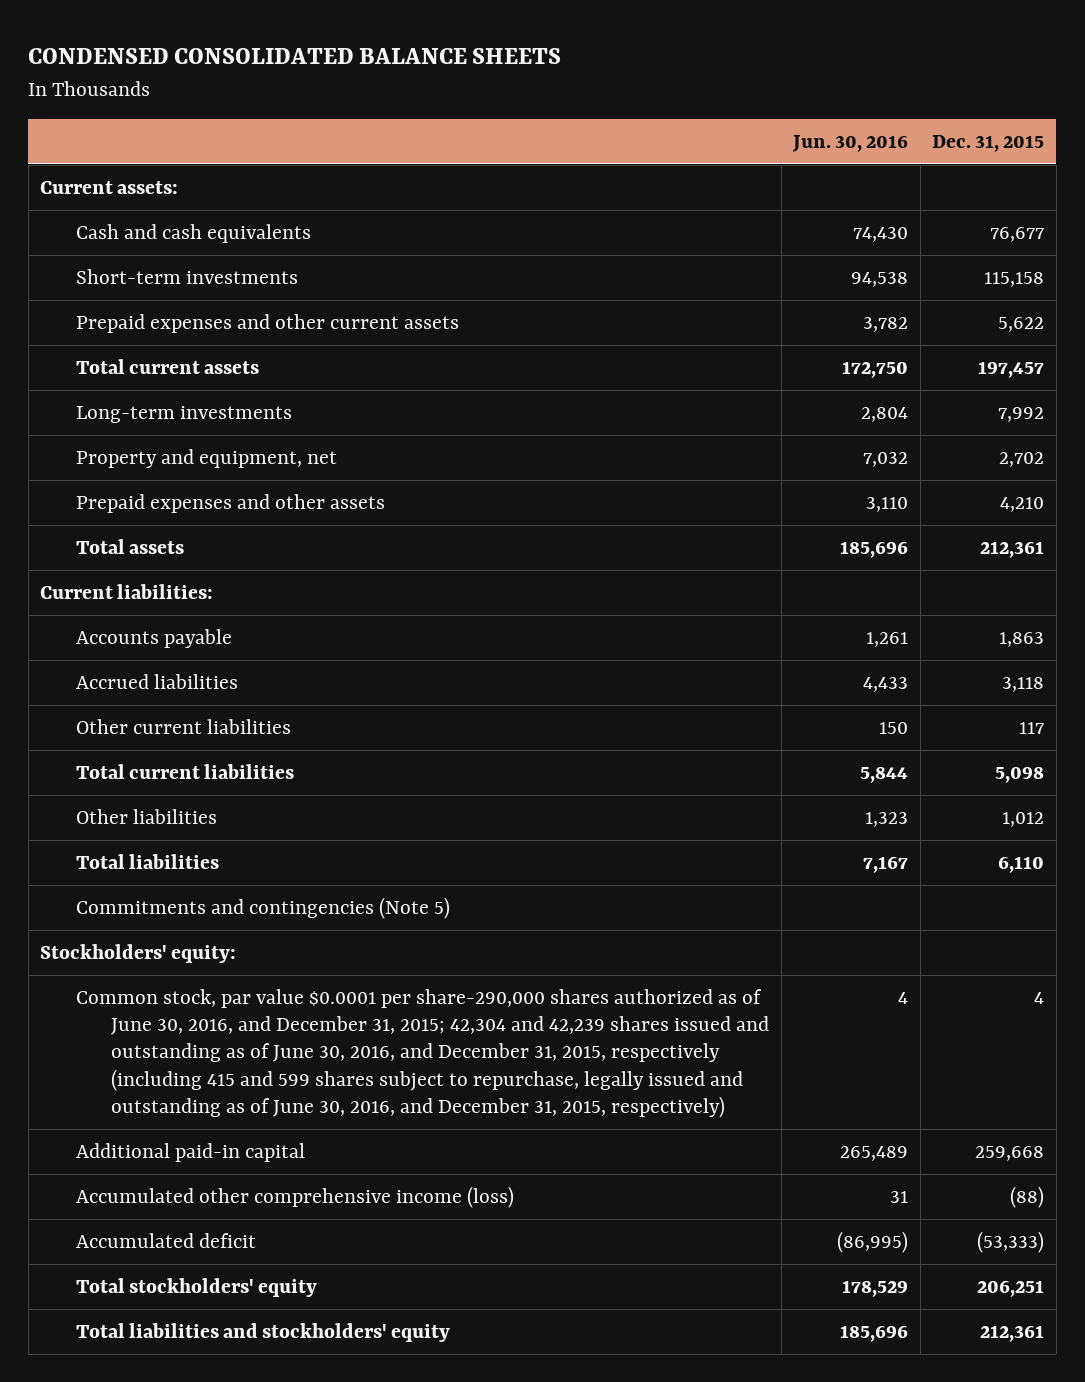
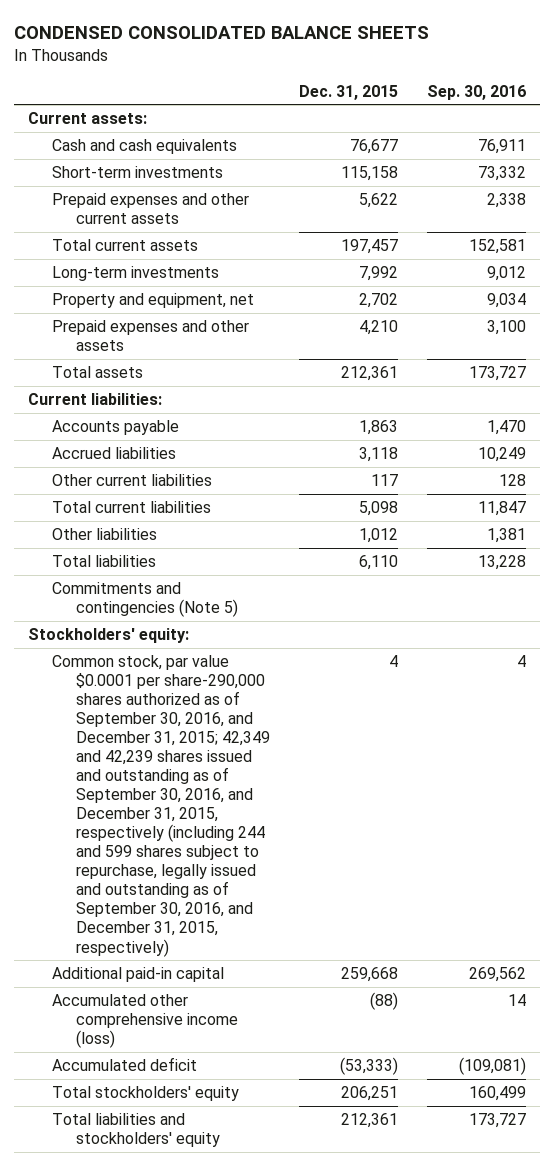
[792,135,909,153] Jun. 30, 2016 -> none
none -> [426,84,526,100] Sep. 30, 2016
[75,989,770,1118] Common stock, par value $0.0001 per share-290,000 shares authorized as of June 30, 2016, and December 31, 2015; 42,304 and 42,239 shares issued and outstanding as of June 30, 2016, and December 31, 2015, respectively (including 415 and 599 shares subject to repurchase, legally issued and outstanding as of June 30, 2016, and December 31, 2015, respectively) -> [52,655,270,957] Common stock, par value $0.0001 per share-290,000 shares authorized as of September 30, 2016, and December 31, 2015; 42,349 and 42,239 shares issued and outstanding as of September 30, 2016, and December 31, 2015, respectively (including 244 and 599 shares subject to repurchase, legally issued and outstanding as of September 30, 2016, and December 31, 2015, respectively)

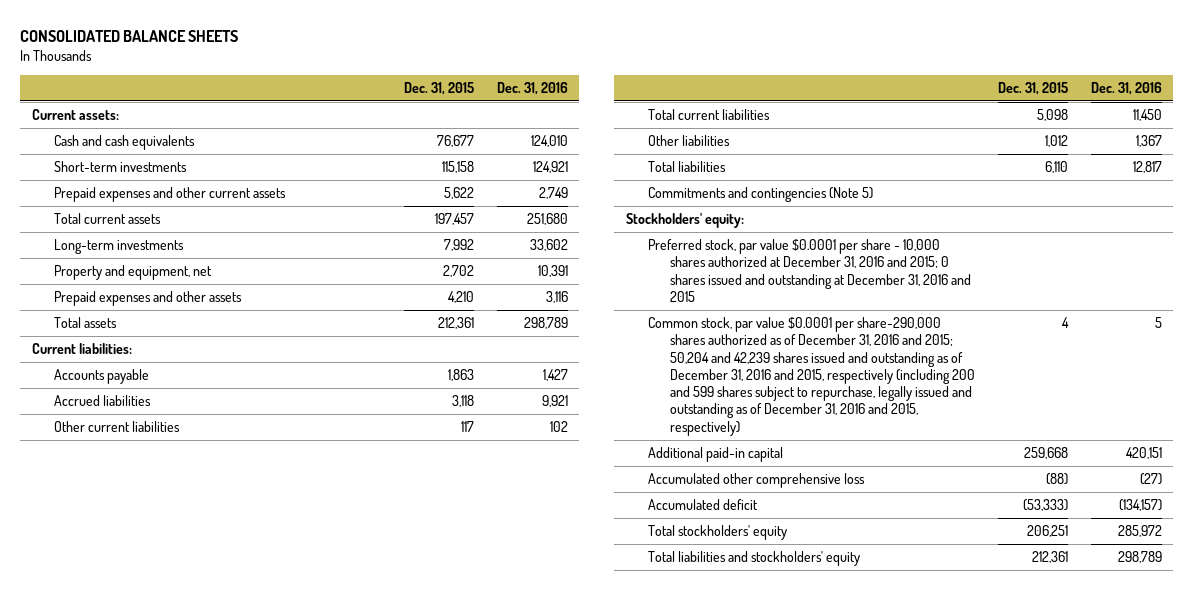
[13,26,429,40] CONDENSED CONSOLIDATED BALANCE SHEETS -> [20,29,239,42] CONSOLIDATED BALANCE SHEETS
[426,84,526,100] Sep. 30, 2016 -> none
none -> [496,82,568,96] Dec. 31, 2016
none -> [647,239,972,302] Preferred stock, par value $0.0001 per share - 10,000 shares authorized at December 31, 2016 and 2015; 0 shares issued and outstanding at December 31, 2016 and 2015
[52,655,270,957] Common stock, par value $0.0001 per share-290,000 shares authorized as of September 30, 2016, and December 31, 2015; 42,349 and 42,239 shares issued and outstanding as of September 30, 2016, and December 31, 2015, respectively (including 244 and 599 shares subject to repurchase, legally issued and outstanding as of September 30, 2016, and December 31, 2015, respectively) -> [647,317,976,436] Common stock, par value $0.0001 per share-290,000 shares authorized as of December 31, 2016 and 2015; 50,204 and 42,239 shares issued and outstanding as of December 31, 2016 and 2015, respectively (including 200 and 599 shares subject to repurchase, legally issued and outstanding as of December 31, 2016 and 2015, respectively)
[52,994,238,1049] Accumulated other comprehensive income (loss) -> [647,473,865,489] Accumulated other comprehensive loss

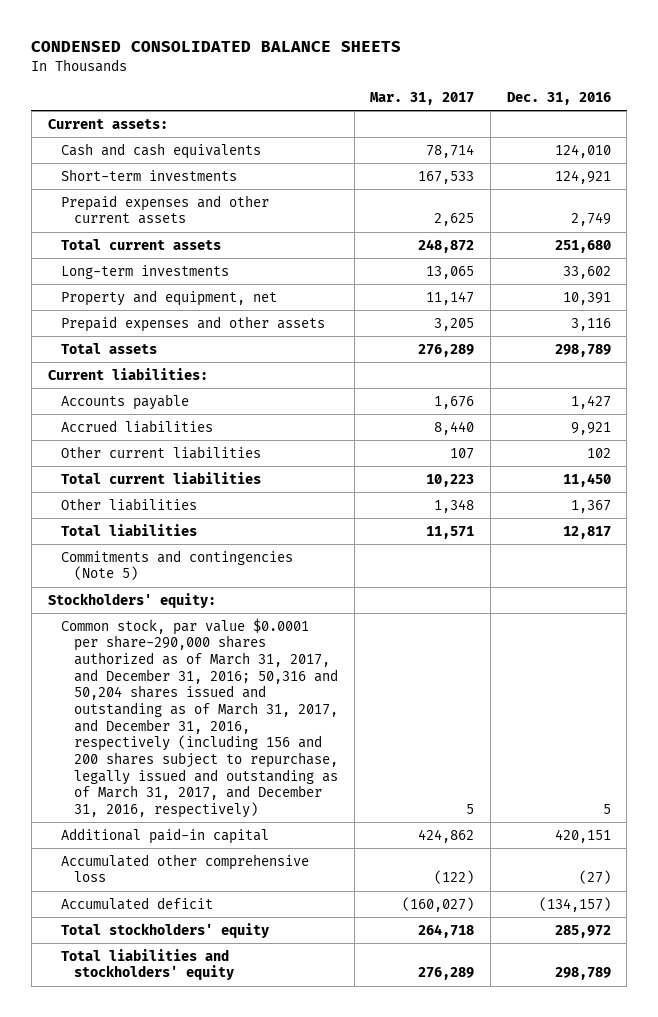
[20,29,239,42] CONSOLIDATED BALANCE SHEETS -> [31,41,402,53] CONDENSED CONSOLIDATED BALANCE SHEETS
[404,82,475,96] Dec. 31, 2015 -> none
none -> [370,92,475,106] Mar. 31, 2017
[647,239,972,302] Preferred stock, par value $0.0001 per share - 10,000 shares authorized at December 31, 2016 and 2015; 0 shares issued and outstanding at December 31, 2016 and 2015 -> none
[647,317,976,436] Common stock, par value $0.0001 per share-290,000 shares authorized as of December 31, 2016 and 2015; 50,204 and 42,239 shares issued and outstanding as of December 31, 2016 and 2015, respectively (including 200 and 599 shares subject to repurchase, legally issued and outstanding as of December 31, 2016 and 2015, respectively) -> [60,617,338,818] Common stock, par value $0.0001 per share-290,000 shares authorized as of March 31, 2017, and December 31, 2016; 50,316 and 50,204 shares issued and outstanding as of March 31, 2017, and December 31, 2016, respectively (including 156 and 200 shares subject to repurchase, legally issued and outstanding as of March 31, 2017, and December 31, 2016, respectively)

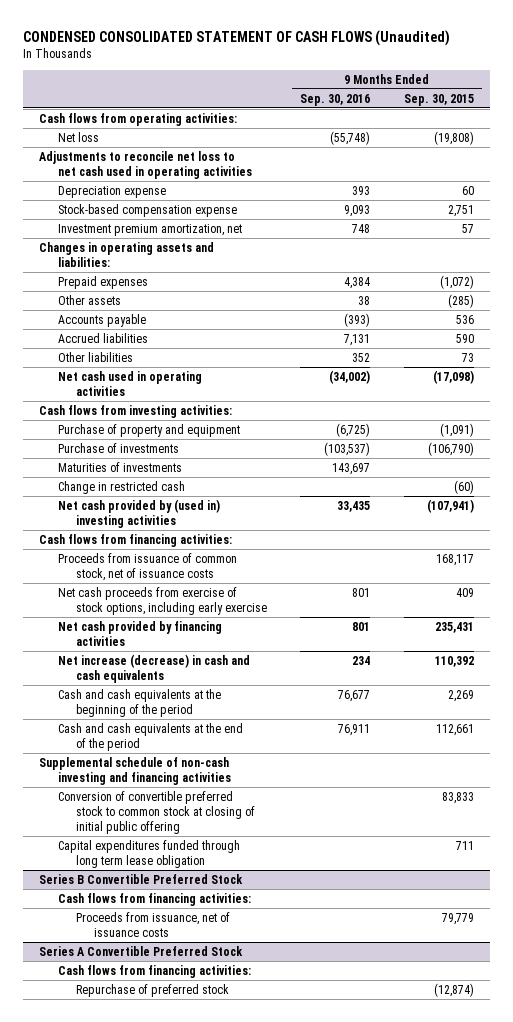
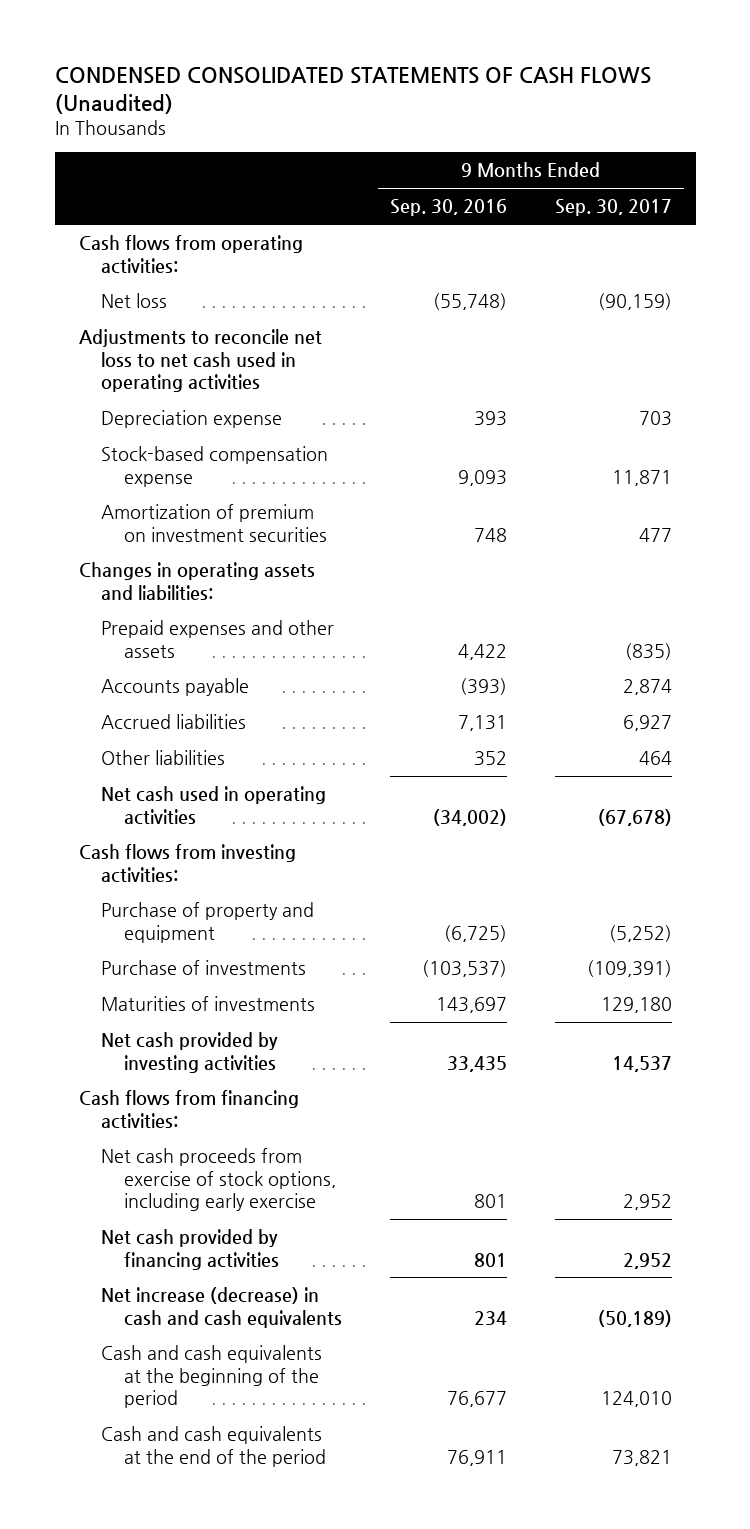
[22,29,450,46] CONDENSED CONSOLIDATED STATEMENT OF CASH FLOWS (Unaudited) -> [54,67,651,115] CONDENSED CONSOLIDATED STATEMENTS OF CASH FLOWS (Unaudited)
[403,93,474,106] Sep. 30, 2015 -> none
none -> [554,199,672,217] Sep. 30, 2017
[57,223,242,236] Investment premium amortization, net -> [101,504,327,542] Amortization of premium on investment securities
[57,275,148,289] Prepaid expenses -> none
[57,294,121,305] Other assets -> none
none -> [101,620,335,658] Prepaid expenses and other assets
[57,480,185,494] Change in restricted cash -> none
[57,498,220,528] Net cash provided by (used in) investing activities -> [101,1032,279,1073] Net cash provided by investing activities
[57,552,237,581] Proceeds from issuance of common stock, net of issuance costs -> none
[39,756,231,785] Supplemental schedule of non-cash investing and financing activities -> none
[57,790,256,835] Conversion of convertible preferred stock to common stock at closing of initial public offering -> none
[57,839,240,868] Capital expenditures funded through long term lease obligation -> none
[39,873,244,884] Series B Convertible Preferred Stock -> none
[57,892,251,906] Cash flows from financing activities: -> none
[76,911,231,937] Proceeds from issuance, net of issuance costs -> none
[39,945,244,956] Series A Convertible Preferred Stock -> none
[57,964,251,978] Cash flows from financing activities: -> none
[76,983,230,997] Repurchase of preferred stock -> none

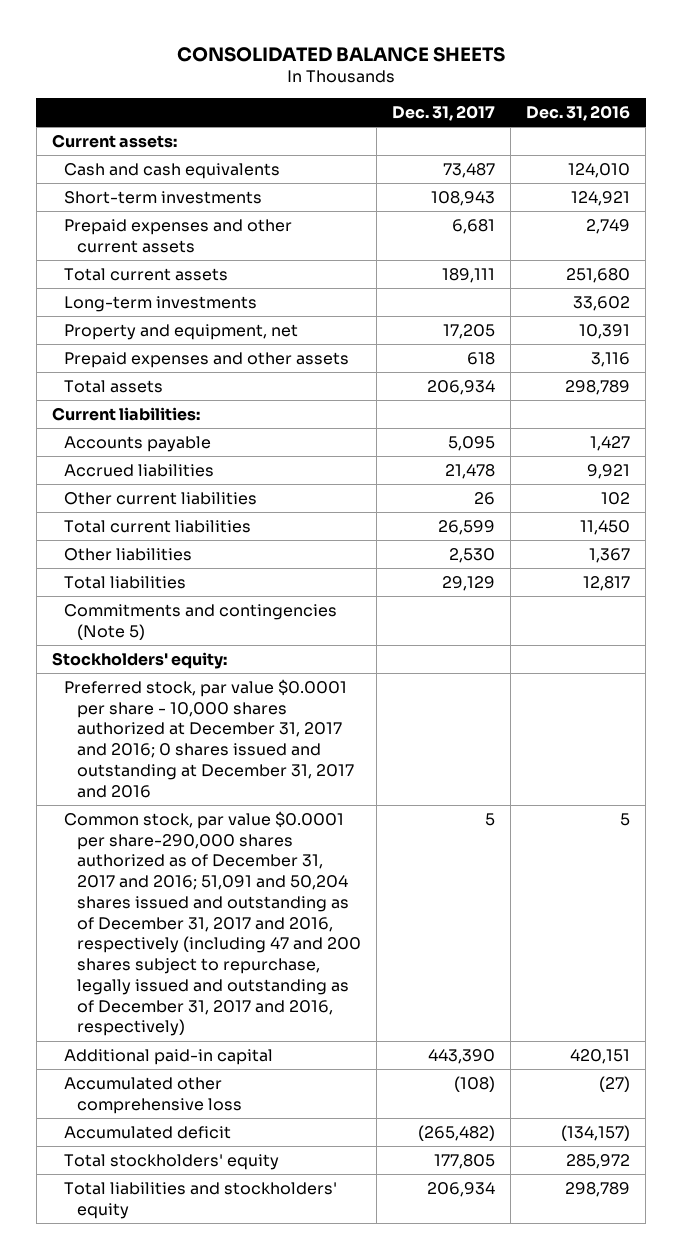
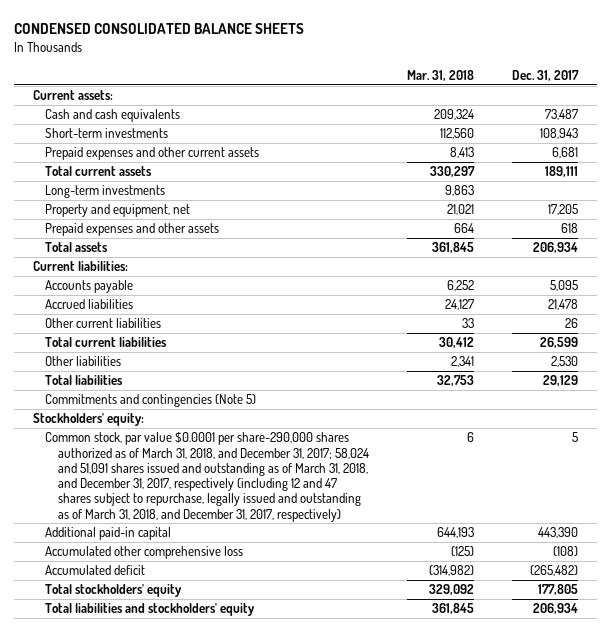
[176,46,505,62] CONSOLIDATED BALANCE SHEETS -> [14,23,305,35] CONDENSED CONSOLIDATED BALANCE SHEETS
[526,105,631,122] Dec. 31, 2016 -> none
none -> [406,69,474,81] Mar. 31, 2018
[64,678,355,798] Preferred stock, par value $0.0001 per share - 10,000 shares authorized at December 31, 2017 and 2016; 0 shares issued and outstanding at December 31, 2017 and 2016 -> none
[64,810,362,1037] Common stock, par value $0.0001 per share-290,000 shares authorized as of December 31, 2017 and 2016; 51,091 and 50,204 shares issued and outstanding as of December 31, 2017 and 2016, respectively (including 47 and 200 shares subject to repurchase, legally issued and outstanding as of December 31, 2017 and 2016, respectively) -> [45,432,369,522] Common stock, par value $0.0001 per share-290,000 shares authorized as of March 31, 2018, and December 31, 2017; 58,024 and 51,091 shares issued and outstanding as of March 31, 2018, and December 31, 2017, respectively (including 12 and 47 shares subject to repurchase, legally issued and outstanding as of March 31, 2018, and December 31, 2017, respectively)

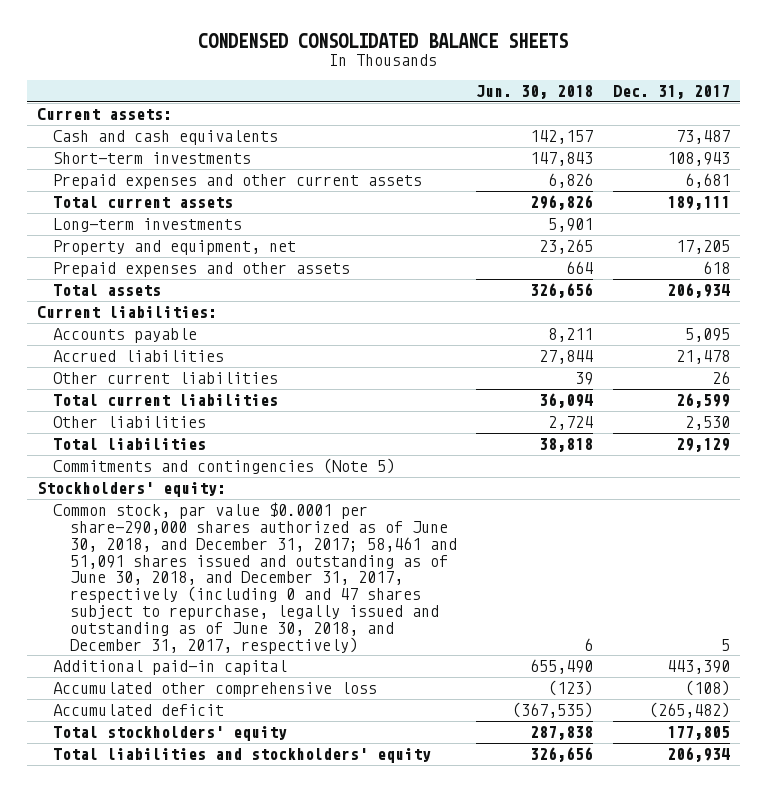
[406,69,474,81] Mar. 31, 2018 -> none
none -> [476,85,594,100] Jun. 30, 2018
[45,432,369,522] Common stock, par value $0.0001 per share-290,000 shares authorized as of March 31, 2018, and December 31, 2017; 58,024 and 51,091 shares issued and outstanding as of March 31, 2018, and December 31, 2017, respectively (including 12 and 47 shares subject to repurchase, legally issued and outstanding as of March 31, 2018, and December 31, 2017, respectively) -> [53,502,457,654] Common stock, par value $0.0001 per share-290,000 shares authorized as of June 30, 2018, and December 31, 2017; 58,461 and 51,091 shares issued and outstanding as of June 30, 2018, and December 31, 2017, respectively (including 0 and 47 shares subject to repurchase, legally issued and outstanding as of June 30, 2018, and December 31, 2017, respectively)

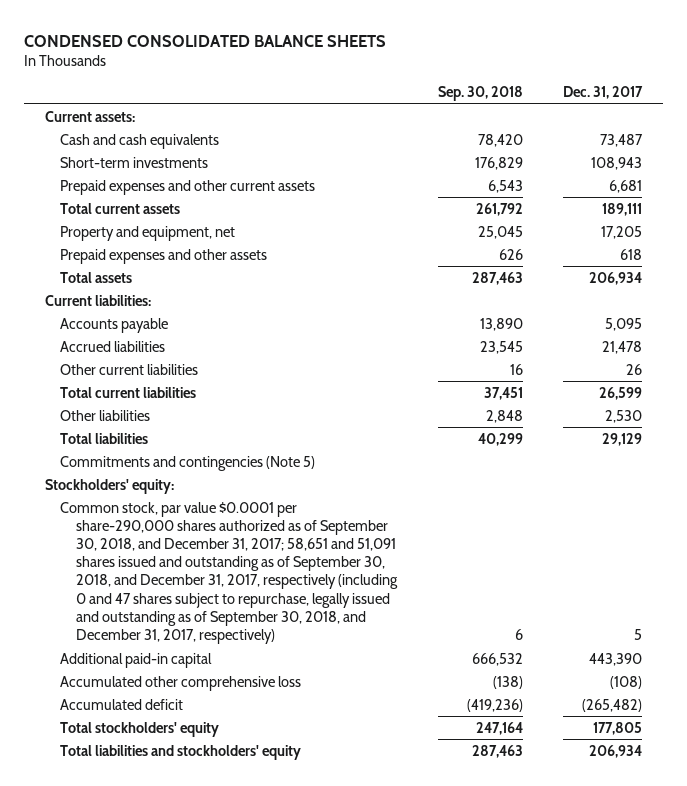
[476,85,594,100] Jun. 30, 2018 -> none
none -> [437,86,523,102] Sep. 30, 2018
[53,218,243,233] Long-term investments -> none
[53,502,457,654] Common stock, par value $0.0001 per share-290,000 shares authorized as of June 30, 2018, and December 31, 2017; 58,461 and 51,091 shares issued and outstanding as of June 30, 2018, and December 31, 2017, respectively (including 0 and 47 shares subject to repurchase, legally issued and outstanding as of June 30, 2018, and December 31, 2017, respectively) -> [60,501,399,645] Common stock, par value $0.0001 per share-290,000 shares authorized as of September 30, 2018, and December 31, 2017; 58,651 and 51,091 shares issued and outstanding as of September 30, 2018, and December 31, 2017, respectively (including 0 and 47 shares subject to repurchase, legally issued and outstanding as of September 30, 2018, and December 31, 2017, respectively)

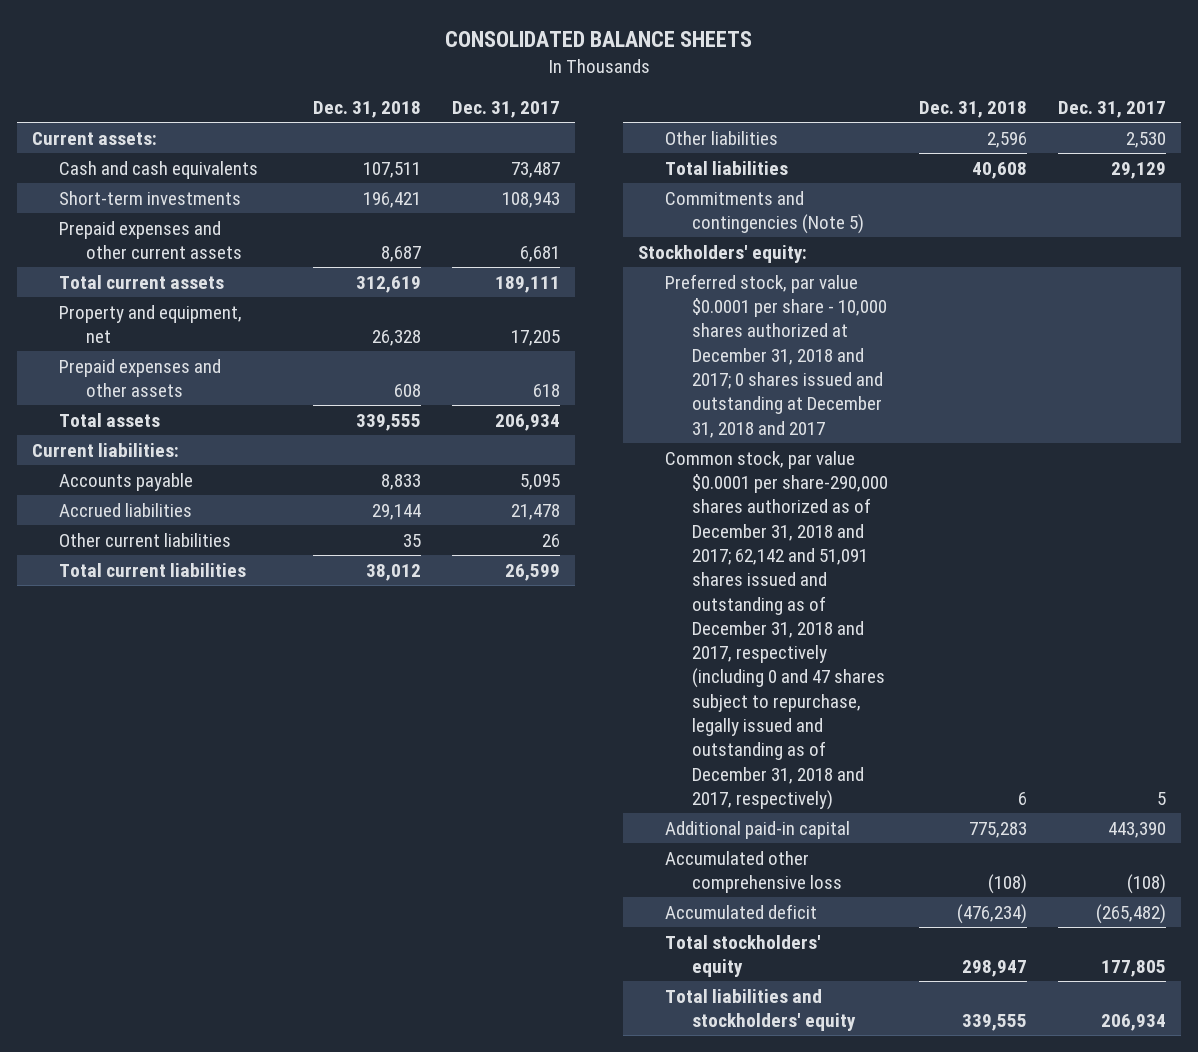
[24,34,387,47] CONDENSED CONSOLIDATED BALANCE SHEETS -> [444,30,752,47] CONSOLIDATED BALANCE SHEETS
[437,86,523,102] Sep. 30, 2018 -> none
none -> [312,101,421,119] Dec. 31, 2018
none -> [665,273,888,438] Preferred stock, par value $0.0001 per share - 10,000 shares authorized at December 31, 2018 and 2017; 0 shares issued and outstanding at December 31, 2018 and 2017
[60,501,399,645] Common stock, par value $0.0001 per share-290,000 shares authorized as of September 30, 2018, and December 31, 2017; 58,651 and 51,091 shares issued and outstanding as of September 30, 2018, and December 31, 2017, respectively (including 0 and 47 shares subject to repurchase, legally issued and outstanding as of September 30, 2018, and December 31, 2017, respectively) -> [665,450,889,810] Common stock, par value $0.0001 per share-290,000 shares authorized as of December 31, 2018 and 2017; 62,142 and 51,091 shares issued and outstanding as of December 31, 2018 and 2017, respectively (including 0 and 47 shares subject to repurchase, legally issued and outstanding as of December 31, 2018 and 2017, respectively)

